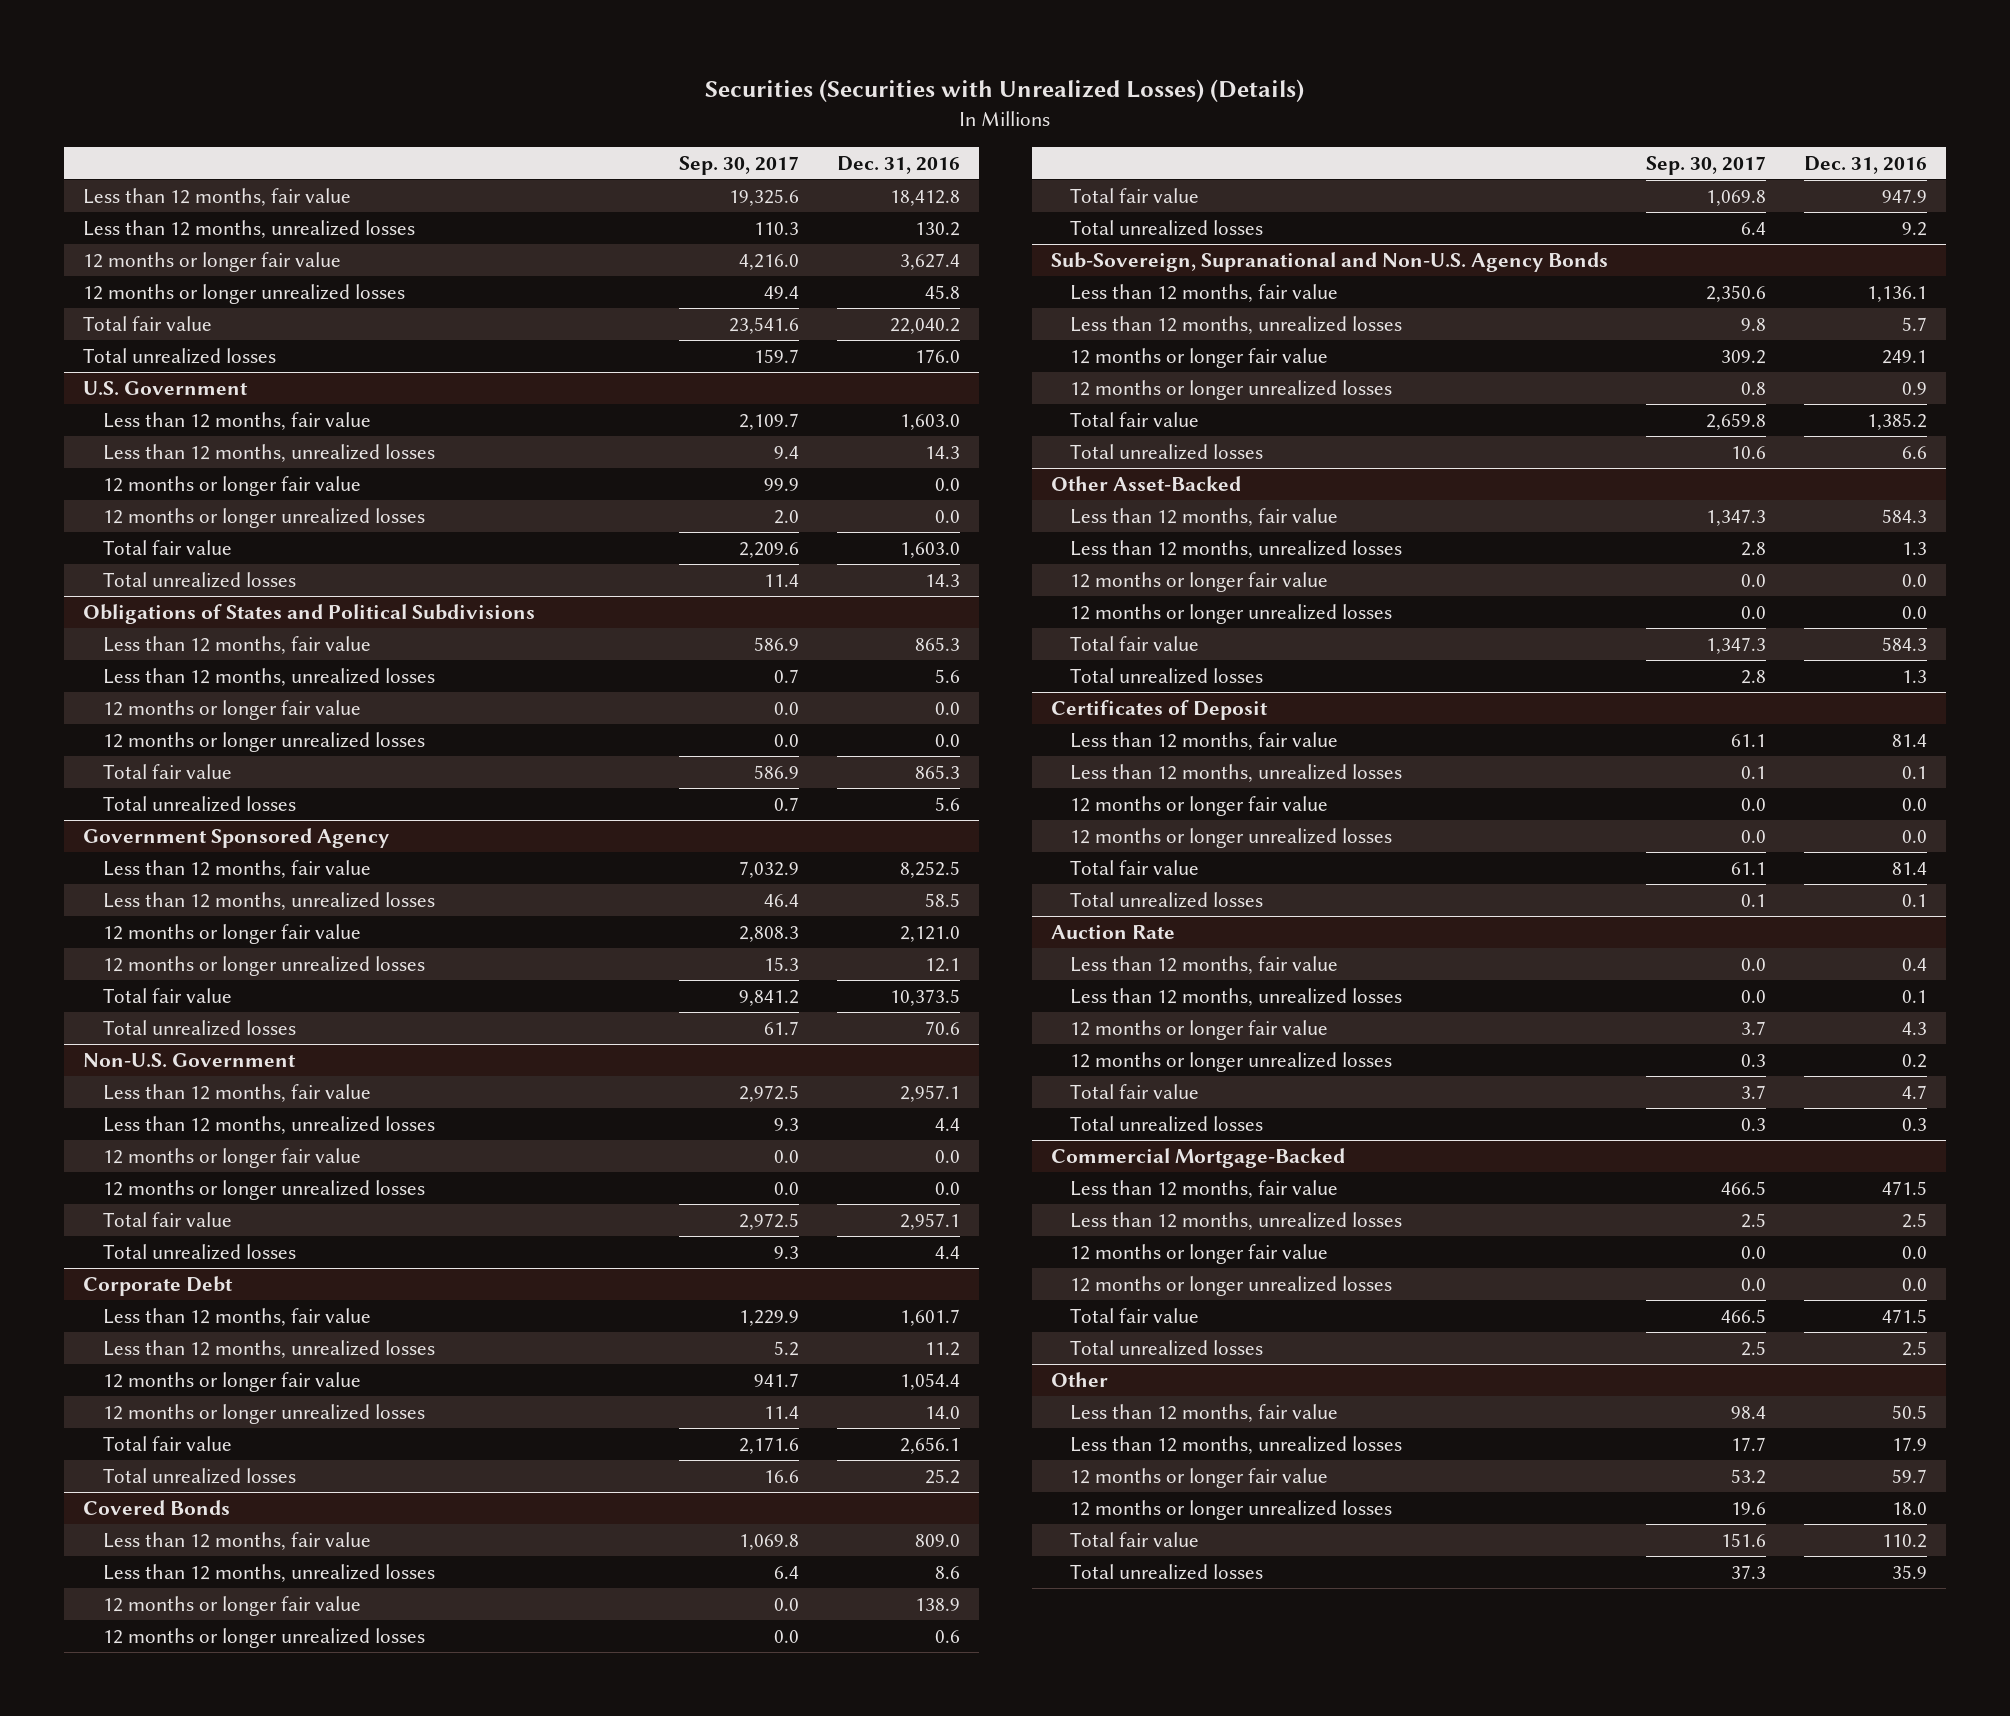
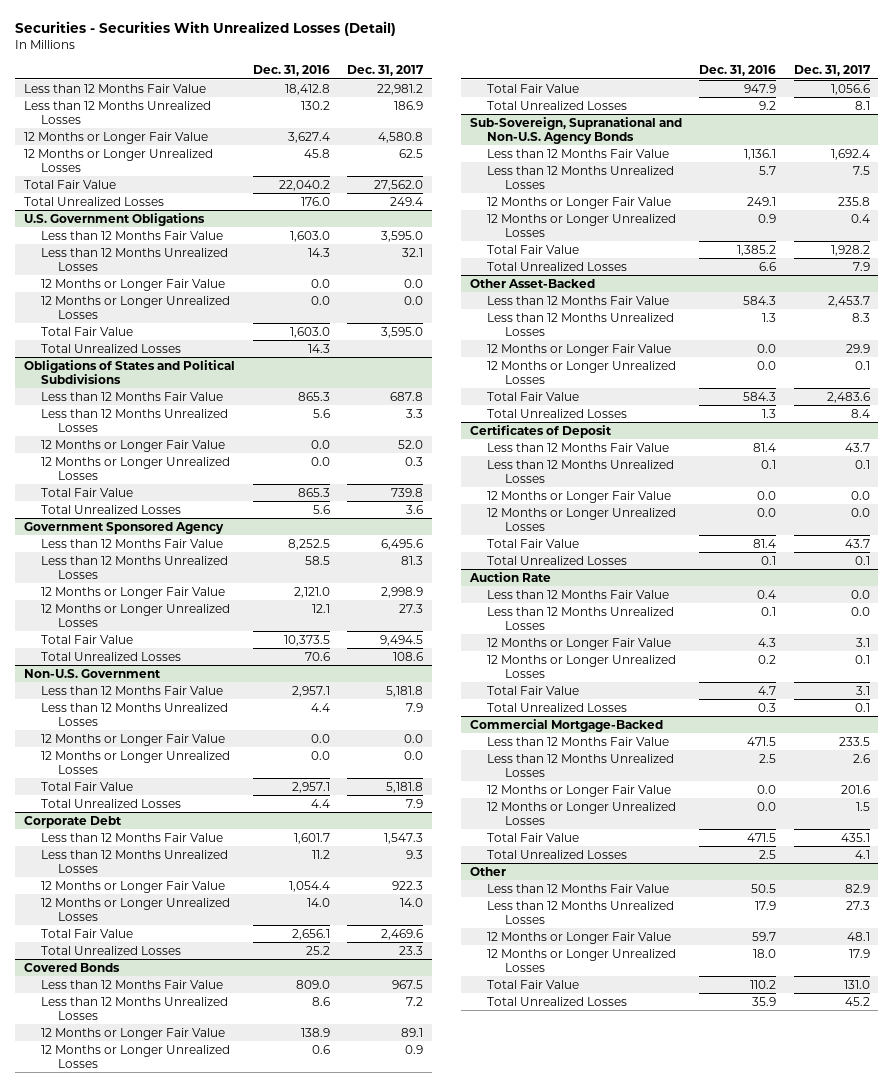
[705,79,1305,103] Securities (Securities with Unrealized Losses) (Details) -> [15,21,397,37] Securities - Securities With Unrealized Losses (Detail)
[678,155,799,175] Sep. 30, 2017 -> none
none -> [347,64,425,76] Dec. 31, 2017
[83,187,352,206] Less than 12 months, fair value -> [23,83,206,93] Less than 12 Months Fair Value
[83,219,416,238] Less than 12 months, unrealized losses -> [23,100,211,124] Less than 12 Months Unrealized Losses
[83,251,342,272] 12 months or longer fair value -> [23,131,208,144] 12 Months or Longer Fair Value
[83,283,406,304] 12 months or longer unrealized losses -> [23,148,213,172] 12 Months or Longer Unrealized Losses
[83,315,213,331] Total fair value -> [23,179,116,189] Total Fair Value
[83,347,277,364] Total unrealized losses -> [23,196,164,206] Total Unrealized Losses
[83,380,249,395] U.S. Government -> [23,212,205,226] U.S. Government Obligations
[102,411,371,430] Less than 12 months, fair value -> [41,230,224,240] Less than 12 Months Fair Value
[102,443,435,462] Less than 12 months, unrealized losses -> [41,247,229,271] Less than 12 Months Unrealized Losses
[102,475,361,496] 12 months or longer fair value -> [41,278,226,291] 12 Months or Longer Fair Value
[102,507,425,528] 12 months or longer unrealized losses -> [41,295,231,319] 12 Months or Longer Unrealized Losses
[102,539,232,555] Total fair value -> [41,326,134,336] Total Fair Value
[102,571,296,588] Total unrealized losses -> [41,343,182,353] Total Unrealized Losses
[102,635,371,654] Less than 12 months, fair value -> [41,391,224,401] Less than 12 Months Fair Value
[102,667,435,686] Less than 12 months, unrealized losses -> [41,408,229,432] Less than 12 Months Unrealized Losses
[102,699,361,720] 12 months or longer fair value -> [41,439,226,452] 12 Months or Longer Fair Value
[102,731,425,752] 12 months or longer unrealized losses -> [41,456,231,480] 12 Months or Longer Unrealized Losses
[102,763,232,779] Total fair value -> [41,487,134,497] Total Fair Value
[102,795,296,812] Total unrealized losses -> [41,504,182,514] Total Unrealized Losses
[102,859,371,878] Less than 12 months, fair value -> [41,538,224,548] Less than 12 Months Fair Value
[102,891,435,910] Less than 12 months, unrealized losses -> [41,555,229,579] Less than 12 Months Unrealized Losses
[102,923,361,944] 12 months or longer fair value -> [41,586,226,599] 12 Months or Longer Fair Value
[102,955,425,976] 12 months or longer unrealized losses -> [41,603,231,627] 12 Months or Longer Unrealized Losses
[102,987,232,1003] Total fair value -> [41,634,134,644] Total Fair Value
[102,1019,296,1036] Total unrealized losses -> [41,651,182,661] Total Unrealized Losses
[102,1083,371,1102] Less than 12 months, fair value -> [41,685,224,695] Less than 12 Months Fair Value
[102,1115,435,1134] Less than 12 months, unrealized losses -> [41,702,229,726] Less than 12 Months Unrealized Losses
[102,1147,361,1168] 12 months or longer fair value -> [41,733,226,746] 12 Months or Longer Fair Value
[102,1179,425,1200] 12 months or longer unrealized losses -> [41,750,231,774] 12 Months or Longer Unrealized Losses
[102,1211,232,1227] Total fair value -> [41,781,134,791] Total Fair Value
[102,1243,296,1260] Total unrealized losses -> [41,798,182,808] Total Unrealized Losses
[102,1307,371,1326] Less than 12 months, fair value -> [41,832,224,842] Less than 12 Months Fair Value
[102,1339,435,1358] Less than 12 months, unrealized losses -> [41,849,229,873] Less than 12 Months Unrealized Losses
[102,1371,361,1392] 12 months or longer fair value -> [41,880,226,893] 12 Months or Longer Fair Value
[102,1403,425,1424] 12 months or longer unrealized losses -> [41,897,231,921] 12 Months or Longer Unrealized Losses
[102,1435,232,1451] Total fair value -> [41,928,134,938] Total Fair Value
[102,1467,296,1484] Total unrealized losses -> [41,945,182,955] Total Unrealized Losses
[102,1531,371,1550] Less than 12 months, fair value -> [41,979,224,989] Less than 12 Months Fair Value
[102,1563,435,1582] Less than 12 months, unrealized losses -> [41,996,229,1020] Less than 12 Months Unrealized Losses
[102,1595,361,1616] 12 months or longer fair value -> [41,1027,226,1040] 12 Months or Longer Fair Value
[102,1627,425,1648] 12 months or longer unrealized losses -> [41,1044,231,1068] 12 Months or Longer Unrealized Losses
[1069,187,1199,203] Total fair value -> [487,83,580,93] Total Fair Value
[1069,219,1263,236] Total unrealized losses -> [487,100,628,110] Total Unrealized Losses
[1069,283,1338,302] Less than 12 months, fair value -> [487,148,670,158] Less than 12 Months Fair Value
[1069,315,1402,334] Less than 12 months, unrealized losses -> [487,165,675,189] Less than 12 Months Unrealized Losses
[1069,347,1328,368] 12 months or longer fair value -> [487,196,672,209] 12 Months or Longer Fair Value
[1069,379,1392,400] 12 months or longer unrealized losses -> [487,213,677,237] 12 Months or Longer Unrealized Losses
[1069,411,1199,427] Total fair value -> [487,244,580,254] Total Fair Value
[1069,443,1263,460] Total unrealized losses -> [487,261,628,271] Total Unrealized Losses
[1069,507,1338,526] Less than 12 months, fair value -> [487,295,670,305] Less than 12 Months Fair Value
[1069,539,1402,558] Less than 12 months, unrealized losses -> [487,312,675,336] Less than 12 Months Unrealized Losses
[1069,571,1328,592] 12 months or longer fair value -> [487,343,672,356] 12 Months or Longer Fair Value
[1069,603,1392,624] 12 months or longer unrealized losses -> [487,360,677,384] 12 Months or Longer Unrealized Losses
[1069,635,1199,651] Total fair value -> [487,391,580,401] Total Fair Value
[1069,667,1263,684] Total unrealized losses -> [487,408,628,418] Total Unrealized Losses
[1069,731,1338,750] Less than 12 months, fair value -> [487,442,670,452] Less than 12 Months Fair Value
[1069,763,1402,782] Less than 12 months, unrealized losses -> [487,459,675,483] Less than 12 Months Unrealized Losses
[1069,795,1328,816] 12 months or longer fair value -> [487,490,672,503] 12 Months or Longer Fair Value
[1069,827,1392,848] 12 months or longer unrealized losses -> [487,507,677,531] 12 Months or Longer Unrealized Losses
[1069,859,1199,875] Total fair value -> [487,538,580,548] Total Fair Value
[1069,891,1263,908] Total unrealized losses -> [487,555,628,565] Total Unrealized Losses
[1069,955,1338,974] Less than 12 months, fair value -> [487,589,670,599] Less than 12 Months Fair Value
[1069,987,1402,1006] Less than 12 months, unrealized losses -> [487,606,675,630] Less than 12 Months Unrealized Losses
[1069,1019,1328,1040] 12 months or longer fair value -> [487,637,672,650] 12 Months or Longer Fair Value
[1069,1051,1392,1072] 12 months or longer unrealized losses -> [487,654,677,678] 12 Months or Longer Unrealized Losses
[1069,1083,1199,1099] Total fair value -> [487,685,580,695] Total Fair Value
[1069,1115,1263,1132] Total unrealized losses -> [487,702,628,712] Total Unrealized Losses
[1069,1179,1338,1198] Less than 12 months, fair value -> [487,736,670,746] Less than 12 Months Fair Value
[1069,1211,1402,1230] Less than 12 months, unrealized losses -> [487,753,675,777] Less than 12 Months Unrealized Losses
[1069,1243,1328,1264] 12 months or longer fair value -> [487,784,672,797] 12 Months or Longer Fair Value
[1069,1275,1392,1296] 12 months or longer unrealized losses -> [487,801,677,825] 12 Months or Longer Unrealized Losses
[1069,1307,1199,1323] Total fair value -> [487,832,580,842] Total Fair Value
[1069,1339,1263,1356] Total unrealized losses -> [487,849,628,859] Total Unrealized Losses
[1069,1403,1338,1422] Less than 12 months, fair value -> [487,883,670,893] Less than 12 Months Fair Value
[1069,1435,1402,1454] Less than 12 months, unrealized losses -> [487,900,675,924] Less than 12 Months Unrealized Losses
[1069,1467,1328,1488] 12 months or longer fair value -> [487,931,672,944] 12 Months or Longer Fair Value
[1069,1499,1392,1520] 12 months or longer unrealized losses -> [487,948,677,972] 12 Months or Longer Unrealized Losses
[1069,1531,1199,1547] Total fair value -> [487,979,580,989] Total Fair Value
[1069,1563,1263,1580] Total unrealized losses -> [487,996,628,1006] Total Unrealized Losses

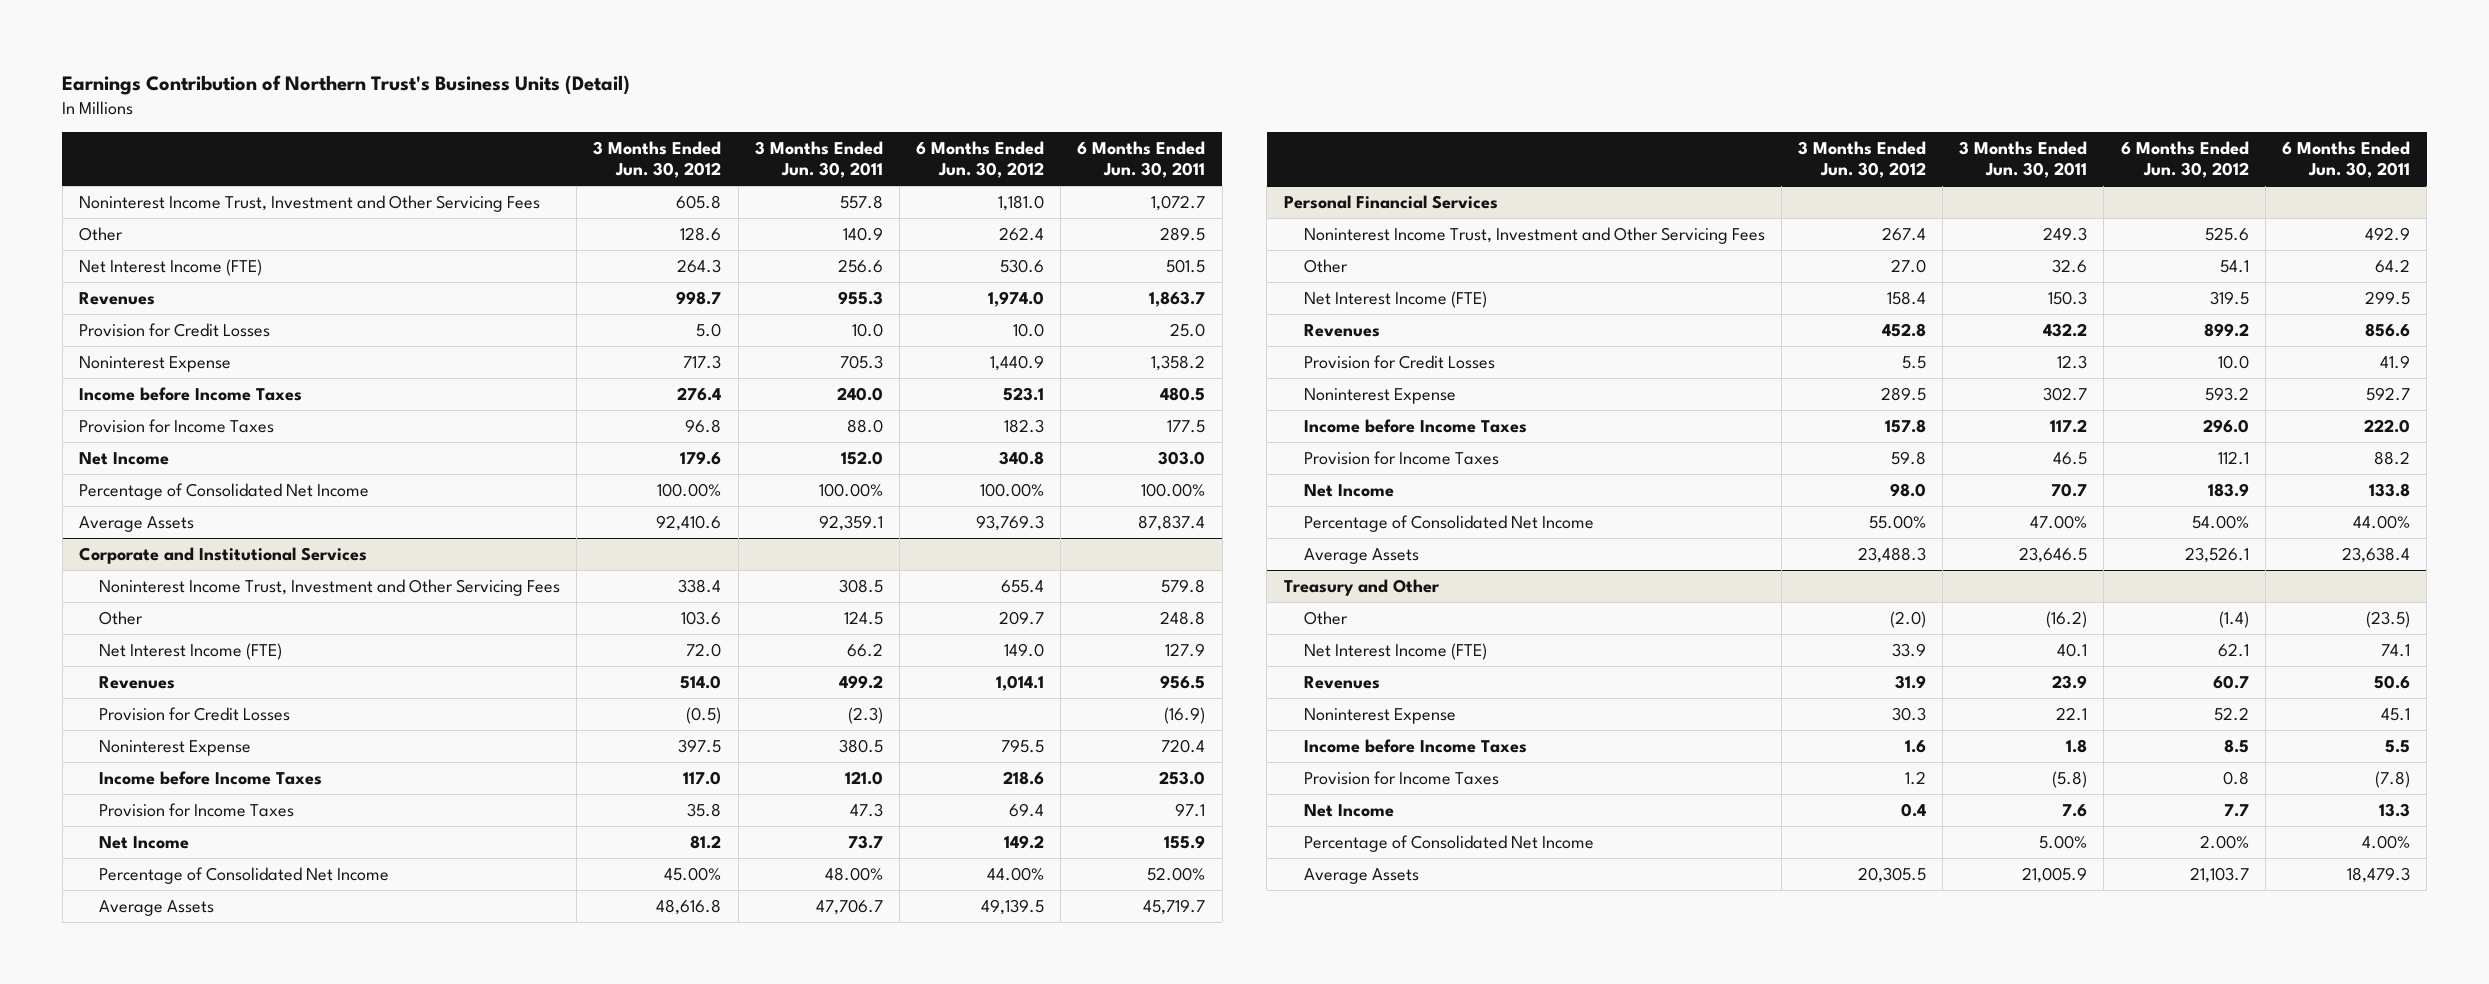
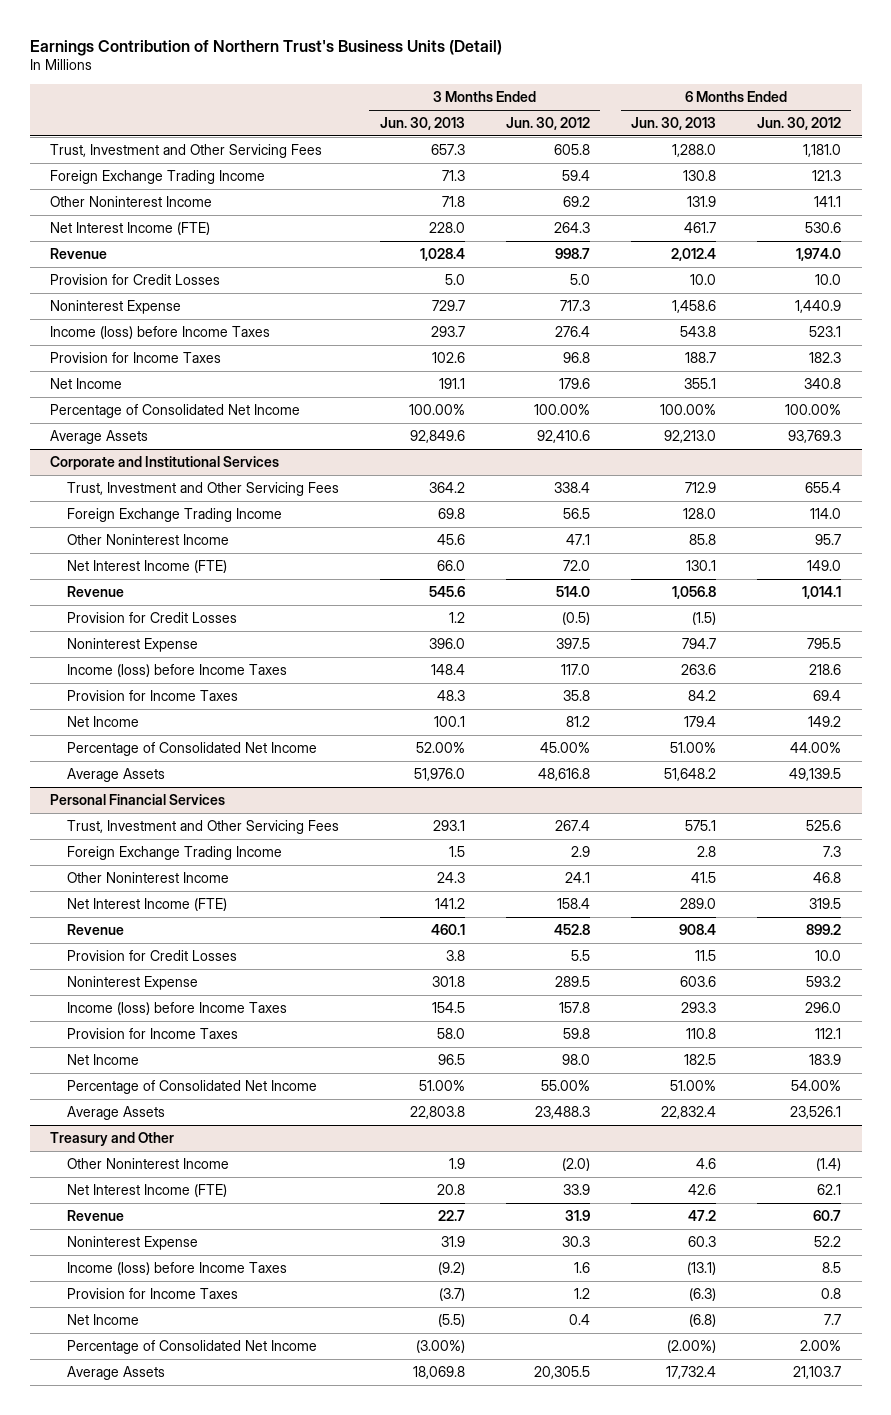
[754,140,883,179] 3 Months Ended Jun. 30, 2011 -> none
[1077,140,1206,179] 6 Months Ended Jun. 30, 2011 -> none
none -> [379,117,465,131] Jun. 30, 2013
none -> [630,117,716,131] Jun. 30, 2013
[79,194,541,212] Noninterest Income Trust, Investment and Other Servicing Fees -> [50,143,323,158] Trust, Investment and Other Servicing Fees
none -> [50,169,266,184] Foreign Exchange Trading Income
[79,226,124,241] Other -> [50,195,213,207] Other Noninterest Income
[680,226,722,241] 128.6 -> [562,195,590,207] 69.2
[999,226,1045,241] 262.4 -> [813,195,841,207] 141.1
[79,291,156,305] Revenues -> [50,247,108,259] Revenue
[79,386,303,401] Income before Income Taxes -> [50,325,271,339] Income (loss) before Income Taxes
[99,578,561,596] Noninterest Income Trust, Investment and Other Servicing Fees -> [66,481,339,496] Trust, Investment and Other Servicing Fees
none -> [66,507,282,522] Foreign Exchange Trading Income
[99,610,144,625] Other -> [66,533,229,545] Other Noninterest Income
[681,610,722,625] 103.6 -> [565,533,590,545] 47.1
[999,610,1045,625] 209.7 -> [814,533,841,545] 95.7
[99,675,176,689] Revenues -> [66,585,124,597] Revenue
[99,770,323,785] Income before Income Taxes -> [66,663,287,677] Income (loss) before Income Taxes
[1303,226,1765,244] Noninterest Income Trust, Investment and Other Servicing Fees -> [66,819,339,834] Trust, Investment and Other Servicing Fees
none -> [66,845,282,860] Foreign Exchange Trading Income
[1303,258,1348,273] Other -> [66,871,229,883] Other Noninterest Income
[1890,258,1926,273] 27.0 -> [564,871,590,883] 24.1
[2219,259,2249,273] 54.1 -> [812,871,841,883] 46.8
[1303,323,1380,337] Revenues -> [66,923,124,935] Revenue
[1303,418,1527,433] Income before Income Taxes -> [66,1001,287,1015] Income (loss) before Income Taxes
[1303,610,1348,625] Other -> [66,1157,229,1169] Other Noninterest Income
[1303,675,1380,689] Revenues -> [66,1209,124,1221] Revenue
[1303,738,1527,753] Income before Income Taxes -> [66,1261,287,1275] Income (loss) before Income Taxes

